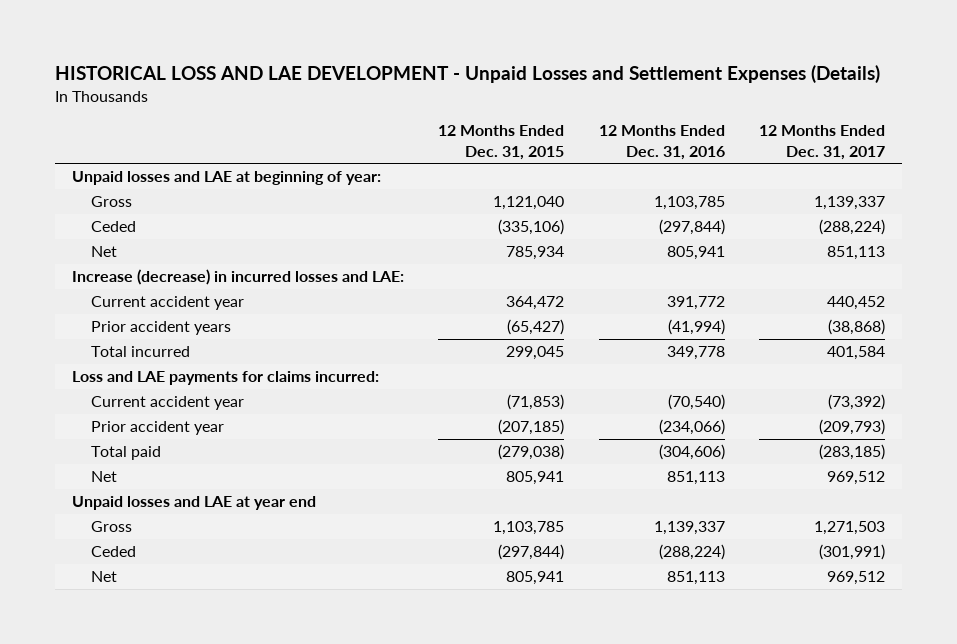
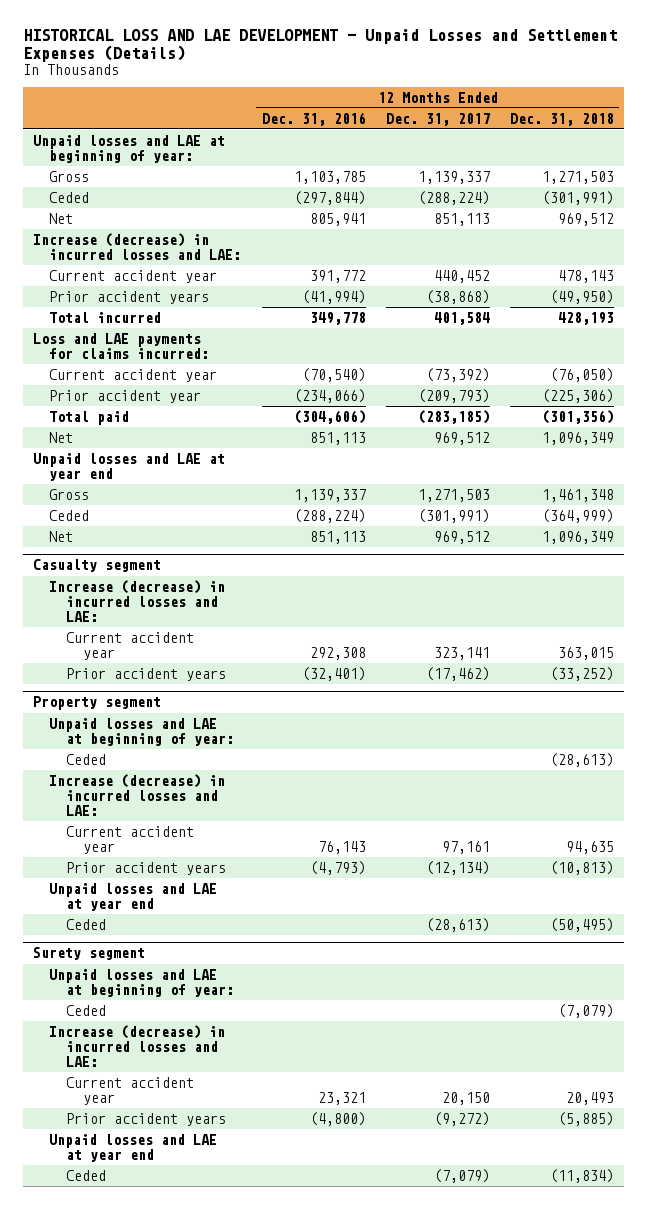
[438,125,565,160] 12 Months Ended Dec. 31, 2015 -> none
none -> [509,112,614,126] Dec. 31, 2018
none -> [32,559,161,573] Casualty segment
none -> [49,579,226,622] Increase (decrease) in incurred losses and LAE:
none -> [66,631,195,660] Current accident year
none -> [66,667,227,681] Prior accident years
none -> [32,696,161,711] Property segment
none -> [49,717,235,746] Unpaid losses and LAE at beginning of year:
none -> [66,753,107,765] Ceded
none -> [49,773,226,816] Increase (decrease) in incurred losses and LAE:
none -> [66,825,195,854] Current accident year
none -> [66,861,227,875] Prior accident years
none -> [49,882,218,911] Unpaid losses and LAE at year end
none -> [66,918,107,930] Ceded
none -> [32,947,145,961] Surety segment
none -> [49,968,235,997] Unpaid losses and LAE at beginning of year:
none -> [66,1004,107,1016] Ceded
none -> [49,1024,226,1067] Increase (decrease) in incurred losses and LAE:
none -> [66,1076,195,1105] Current accident year
none -> [66,1112,227,1126] Prior accident years
none -> [49,1133,218,1162] Unpaid losses and LAE at year end
none -> [66,1169,107,1181] Ceded

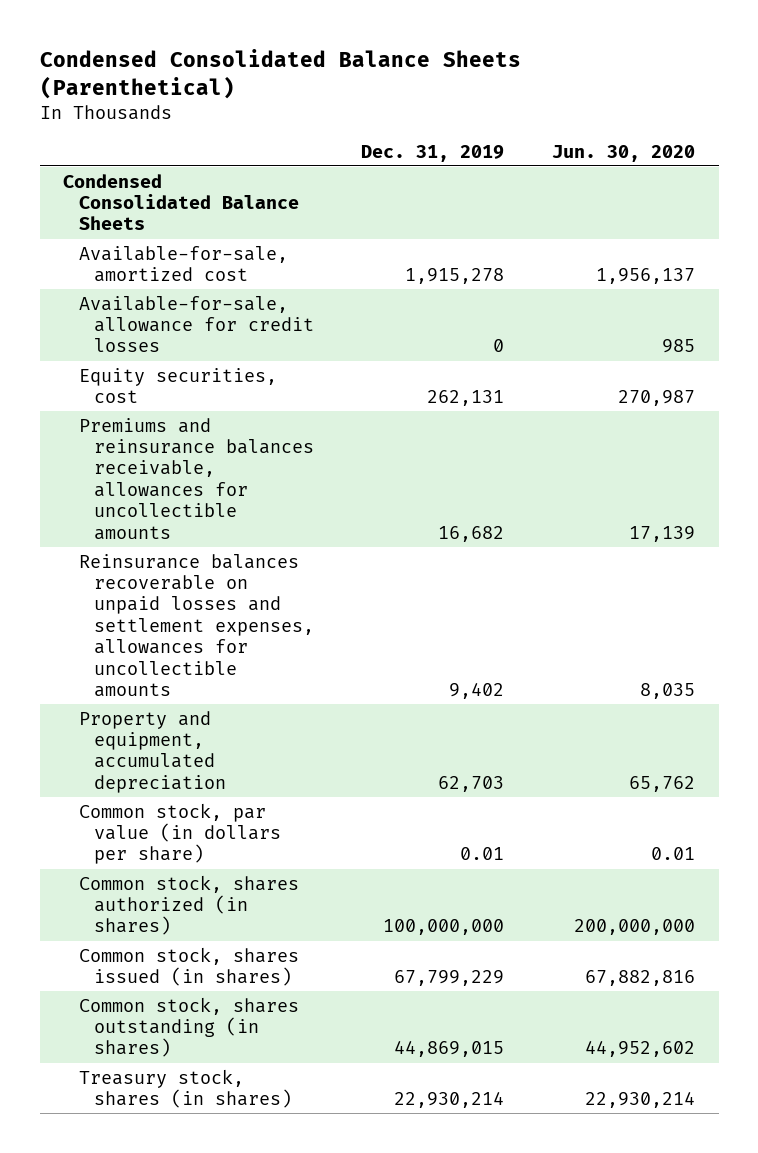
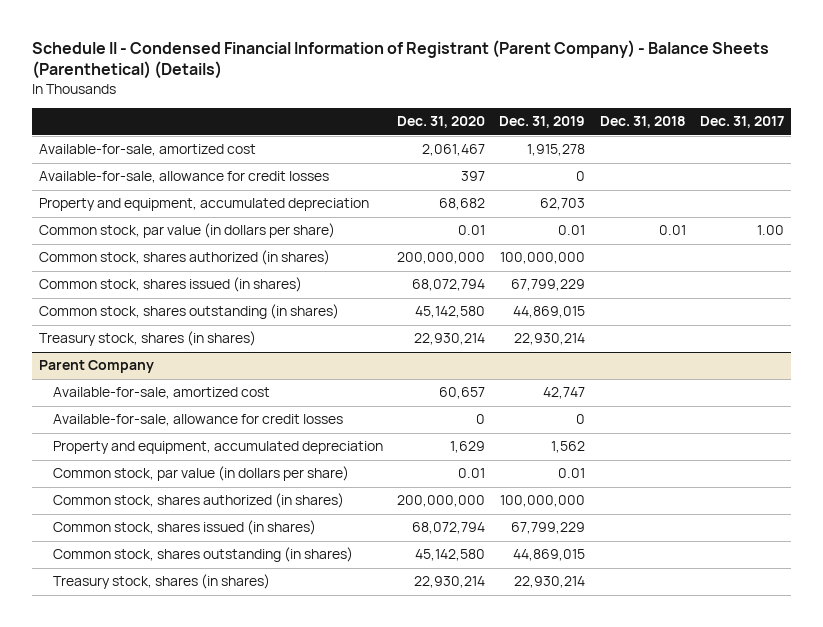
[39,49,521,100] Condensed Consolidated Balance Sheets (Parenthetical) -> [32,39,770,80] Schedule II - Condensed Financial Information of Registrant (Parent Company) - Balance Sheets (Parenthetical) (Details)
[552,144,696,162] Jun. 30, 2020 -> none
none -> [397,116,486,129] Dec. 31, 2020
none -> [599,116,686,129] Dec. 31, 2018
none -> [699,116,784,129] Dec. 31, 2017
[63,173,299,231] Condensed Consolidated Balance Sheets -> none
[78,367,277,404] Equity securities, cost -> none
[78,417,314,540] Premiums and reinsurance balances receivable, allowances for uncollectible amounts -> none
[78,553,314,698] Reinsurance balances recoverable on unpaid losses and settlement expenses, allowances for uncollectible amounts -> none
none -> [39,360,155,374] Parent Company
none -> [52,387,270,400] Available-for-sale, amortized cost
none -> [52,414,343,427] Available-for-sale, allowance for credit losses
none -> [52,441,383,455] Property and equipment, accumulated depreciation
none -> [52,466,349,482] Common stock, par value (in dollars per share)
none -> [52,493,344,509] Common stock, shares authorized (in shares)
none -> [52,520,316,536] Common stock, shares issued (in shares)
none -> [52,547,353,563] Common stock, shares outstanding (in shares)
none -> [52,574,270,590] Treasury stock, shares (in shares)

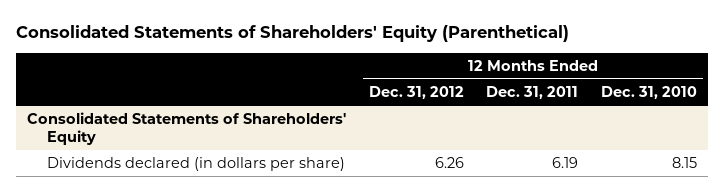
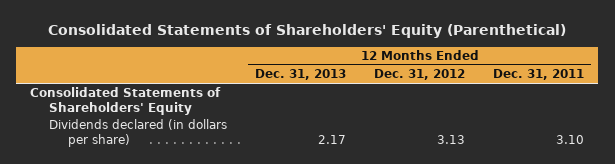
[600,86,697,100] Dec. 31, 2010 -> none
none -> [255,69,347,81] Dec. 31, 2013
[434,157,464,169] 6.26 -> [437,134,466,144] 3.13
[552,157,579,169] 6.19 -> [556,134,585,144] 3.10

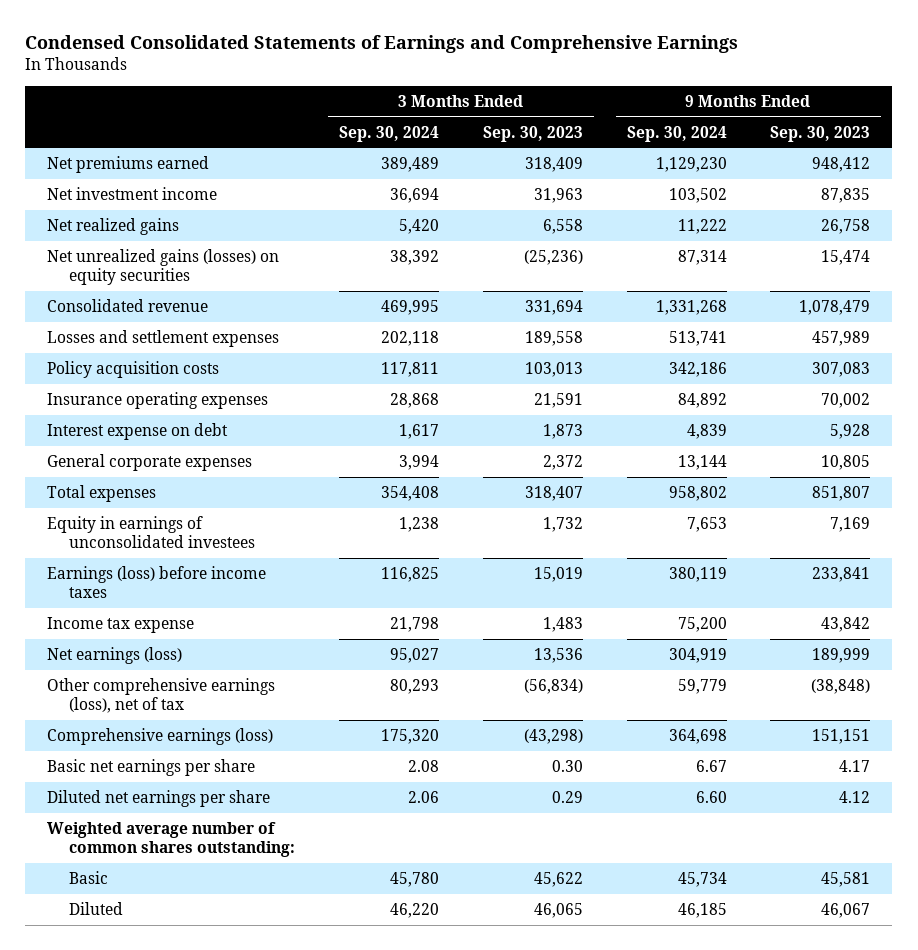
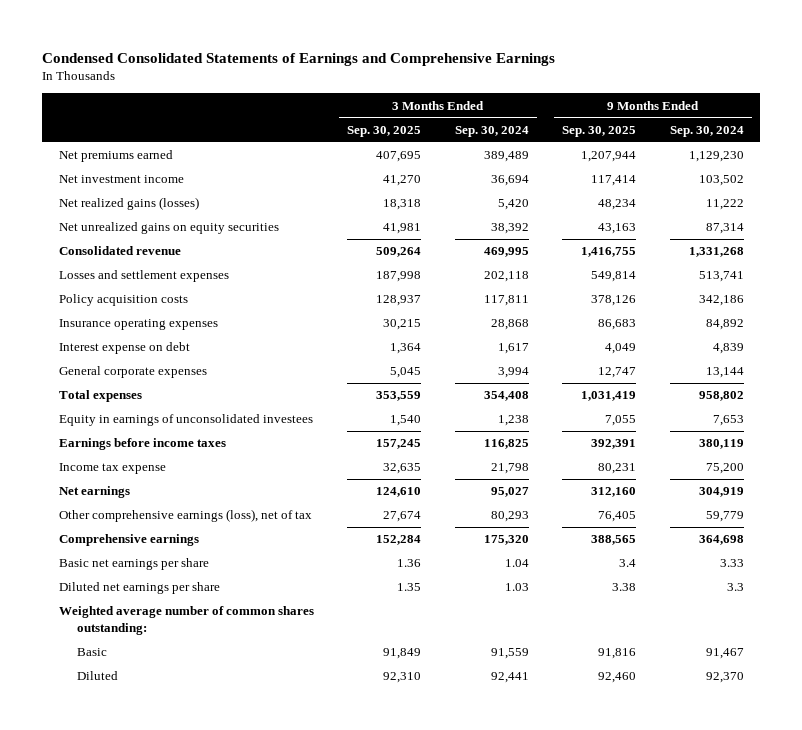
[482,125,583,142] Sep. 30, 2023 -> none
[770,125,871,142] Sep. 30, 2023 -> none
none -> [347,125,422,137] Sep. 30, 2025
none -> [562,125,637,137] Sep. 30, 2025
[47,217,180,235] Net realized gains -> [58,197,199,211] Net realized gains (losses)
[47,248,280,286] Net unrealized gains (losses) on equity securities -> [58,222,279,235] Net unrealized gains on equity securities
[47,565,267,599] Earnings (loss) before income taxes -> [58,438,226,451] Earnings before income taxes
[47,646,183,664] Net earnings (loss) -> [58,486,130,499] Net earnings
[47,727,274,745] Comprehensive earnings (loss) -> [58,534,199,547] Comprehensive earnings
[407,759,439,772] 2.08 -> [504,559,529,568] 1.04
[695,759,727,772] 6.67 -> [719,559,744,568] 3.33
[407,790,439,803] 2.06 -> [504,583,529,592] 1.03
[695,790,727,803] 6.60 -> [726,583,744,592] 3.3
[389,871,439,887] 45,780 -> [490,648,529,660] 91,559
[677,871,727,887] 45,734 -> [705,648,744,660] 91,467
[389,902,439,918] 46,220 -> [490,672,529,684] 92,441
[677,902,727,918] 46,185 -> [705,672,744,684] 92,370

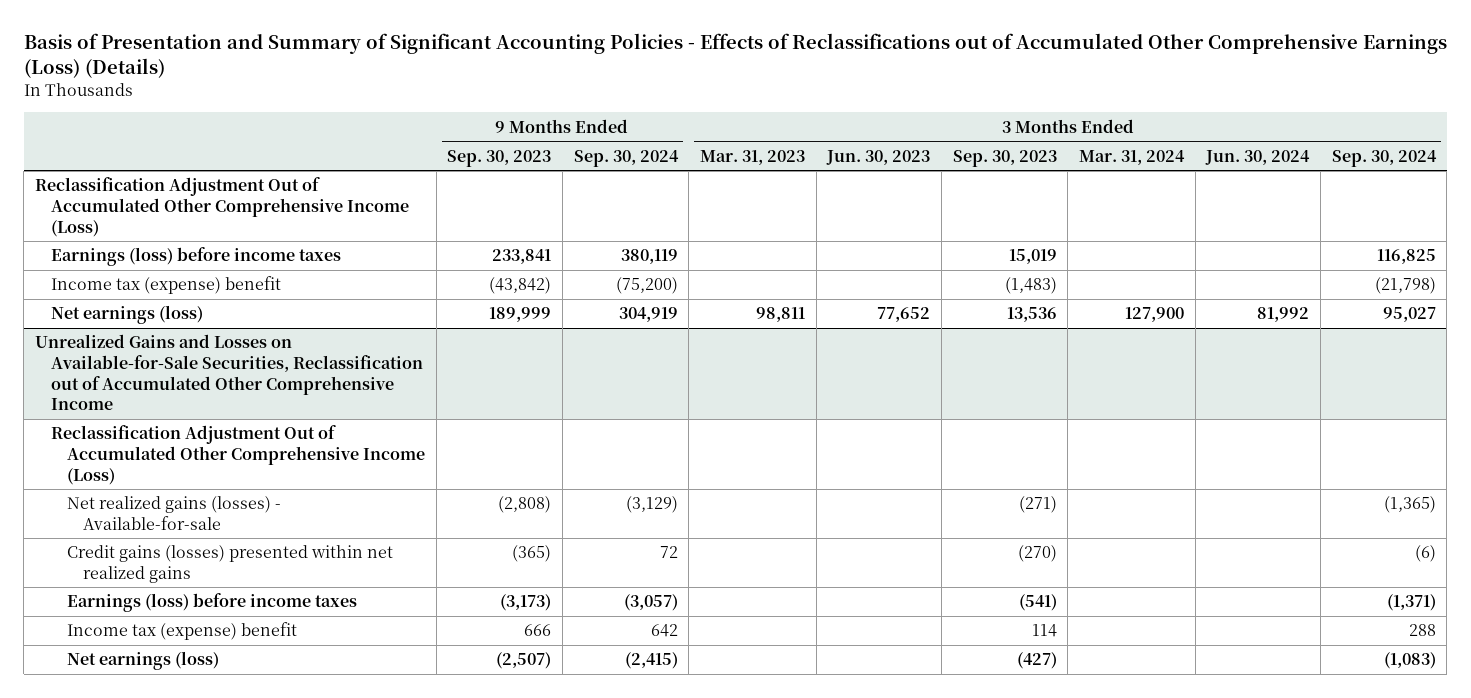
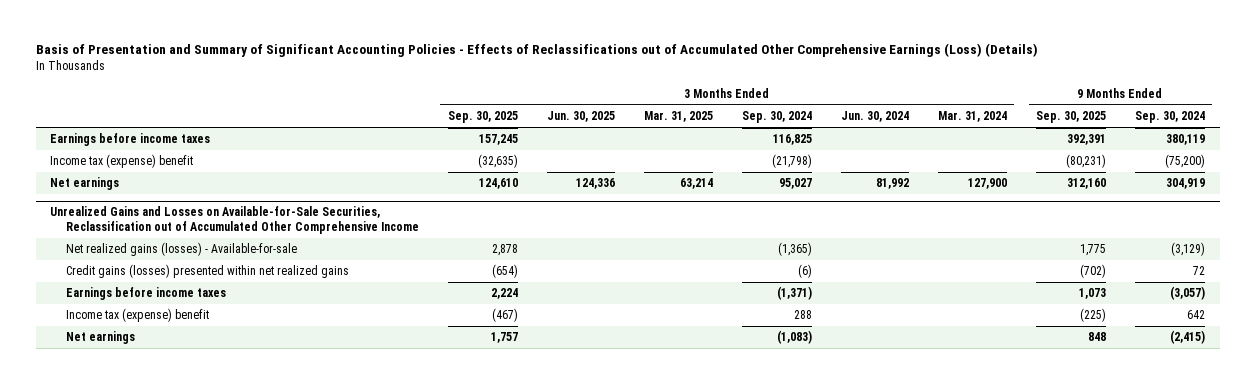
[447,149,552,167] Sep. 30, 2023 -> none
[699,149,805,165] Mar. 31, 2023 -> none
[826,149,931,165] Jun. 30, 2023 -> none
[952,149,1057,167] Sep. 30, 2023 -> none
none -> [447,111,518,124] Sep. 30, 2025
none -> [546,111,615,123] Jun. 30, 2025
none -> [643,111,713,123] Mar. 31, 2025
none -> [1035,111,1106,124] Sep. 30, 2025
[35,177,409,237] Reclassification Adjustment Out of Accumulated Other Comprehensive Income (Loss) -> none
[50,247,341,267] Earnings (loss) before income taxes -> [50,133,211,147] Earnings before income taxes
[50,305,203,325] Net earnings (loss) -> [50,177,120,191] Net earnings
[50,425,425,485] Reclassification Adjustment Out of Accumulated Other Comprehensive Income (Loss) -> none
[66,593,357,613] Earnings (loss) before income taxes -> [65,287,226,301] Earnings before income taxes
[66,651,219,671] Net earnings (loss) -> [65,331,135,345] Net earnings

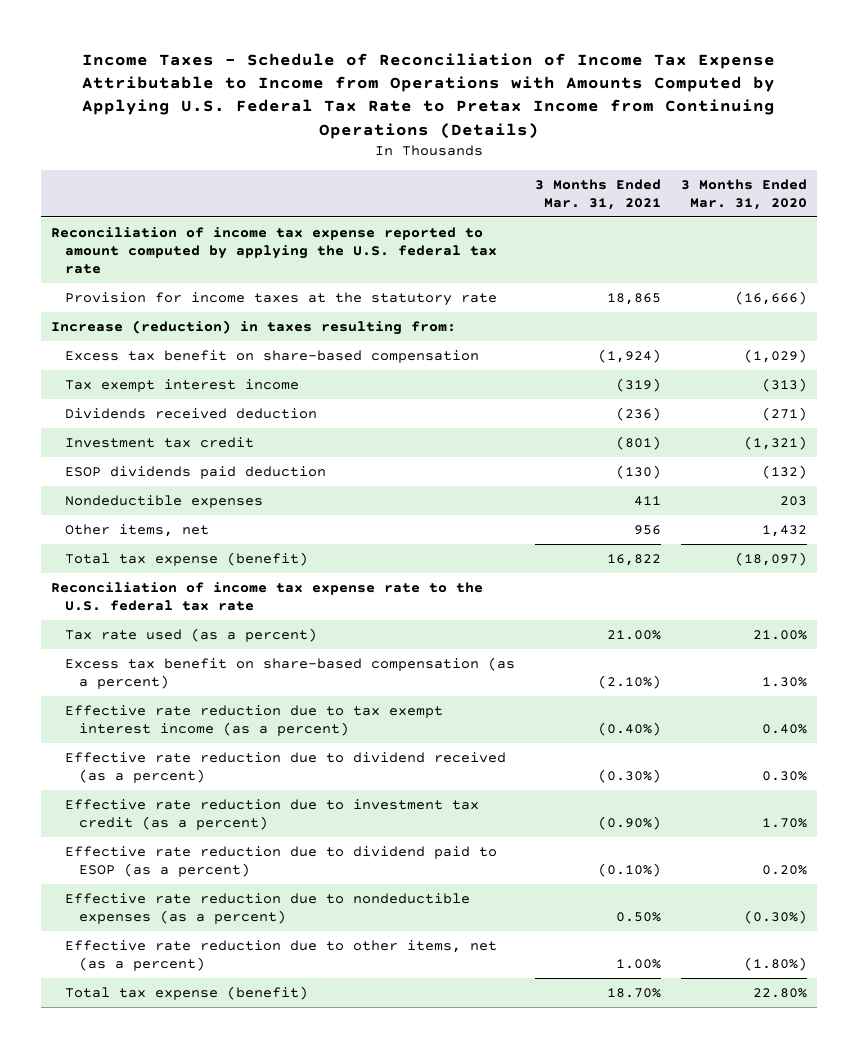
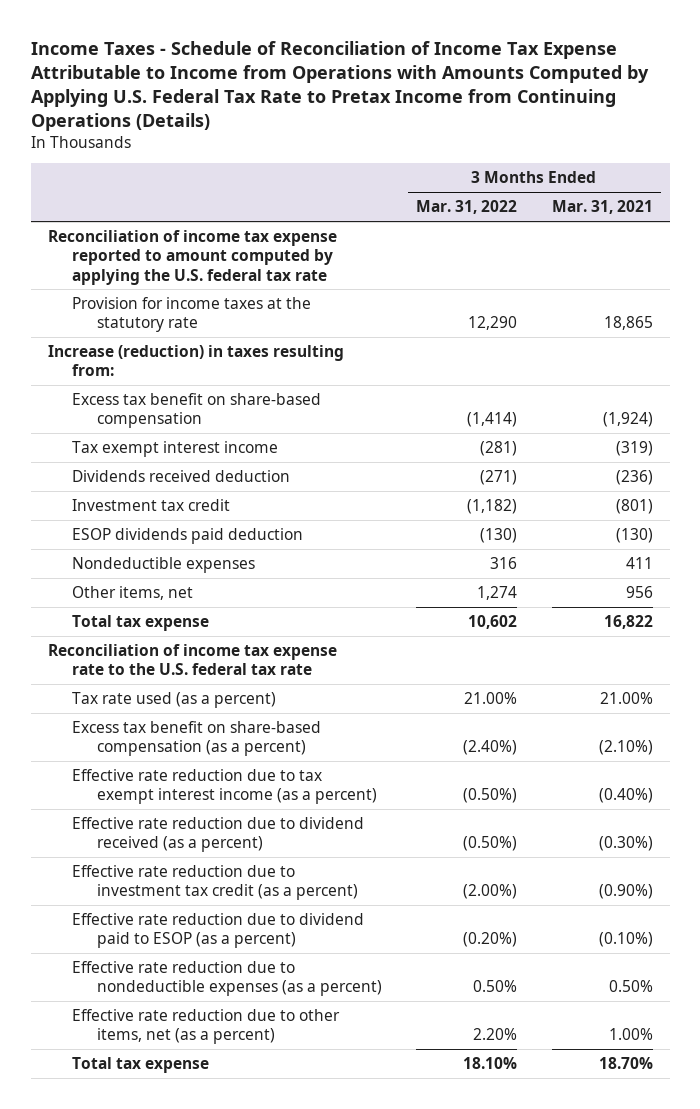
[681,178,808,210] 3 Months Ended Mar. 31, 2020 -> none
none -> [416,200,518,215] Mar. 31, 2022
[65,552,309,567] Total tax expense (benefit) -> [72,615,210,632] Total tax expense
[65,986,309,1001] Total tax expense (benefit) -> [72,1057,210,1074] Total tax expense

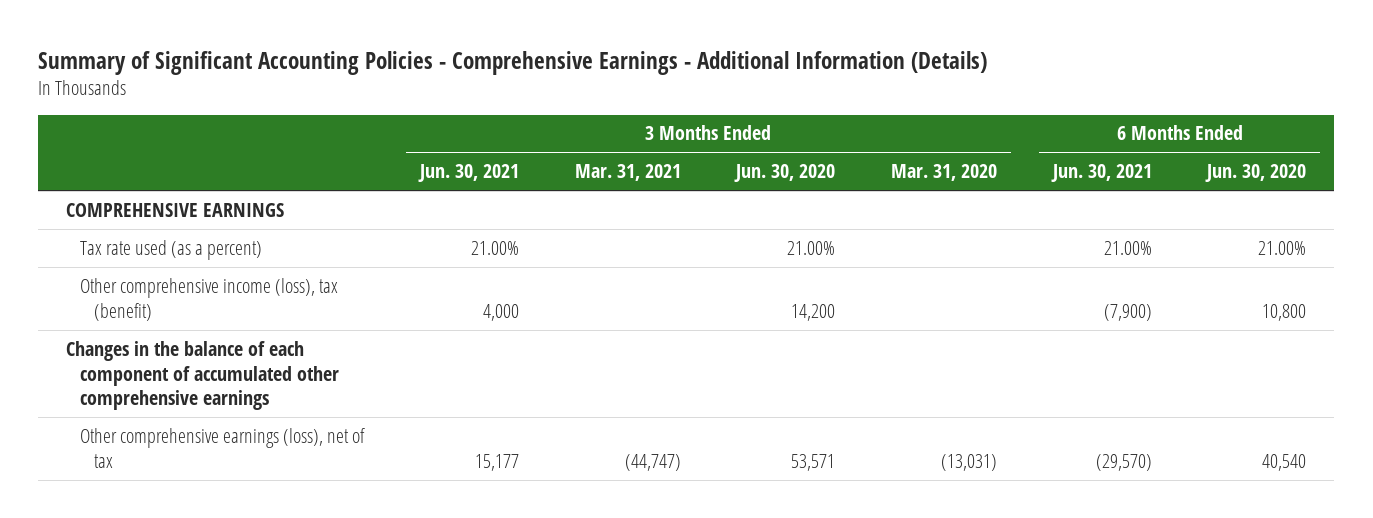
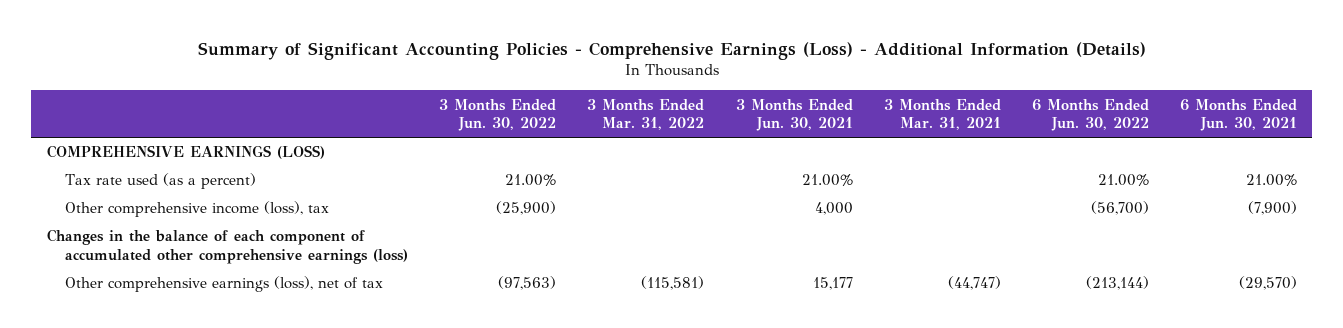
[38,50,988,75] Summary of Significant Accounting Policies - Comprehensive Earnings - Additional Information (Details) -> [197,41,1146,60] Summary of Significant Accounting Policies - Comprehensive Earnings (Loss) - Additional Information (Details)
[734,164,836,183] Jun. 30, 2020 -> none
[891,164,998,182] Mar. 31, 2020 -> none
[1205,164,1307,183] Jun. 30, 2020 -> none
none -> [439,98,557,132] 3 Months Ended Jun. 30, 2022
none -> [587,98,705,131] 3 Months Ended Mar. 31, 2022
none -> [1031,98,1149,132] 6 Months Ended Jun. 30, 2022
[66,202,285,217] COMPREHENSIVE EARNINGS -> [46,145,325,160] COMPREHENSIVE EARNINGS (LOSS)
[80,277,339,321] Other comprehensive income (loss), tax (benefit) -> [65,201,330,218] Other comprehensive income (loss), tax
[66,340,340,411] Changes in the balance of each component of accumulated other comprehensive earnings -> [46,229,409,265] Changes in the balance of each component of accumulated other comprehensive earnings (loss)

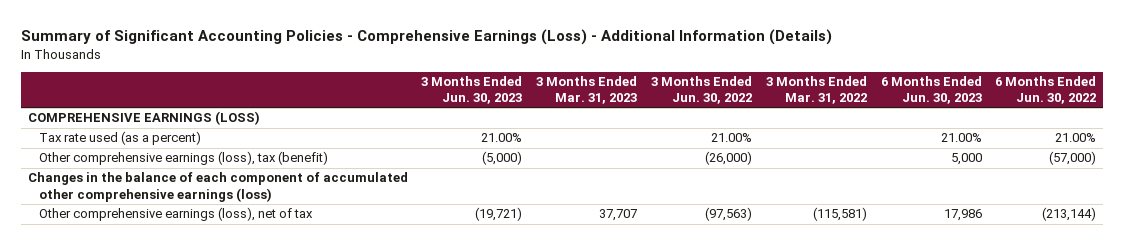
[735,98,853,132] 3 Months Ended Jun. 30, 2021 -> none
[883,98,1001,131] 3 Months Ended Mar. 31, 2021 -> none
[1179,98,1297,132] 6 Months Ended Jun. 30, 2021 -> none
none -> [421,76,523,105] 3 Months Ended Jun. 30, 2023
none -> [536,76,638,105] 3 Months Ended Mar. 31, 2023
none -> [880,76,982,105] 6 Months Ended Jun. 30, 2023
[65,201,330,218] Other comprehensive income (loss), tax -> [38,151,328,166] Other comprehensive earnings (loss), tax (benefit)
[496,201,557,216] (25,900) -> [705,151,753,166] (26,000)
[1090,201,1149,216] (56,700) -> [1049,151,1097,166] (57,000)

